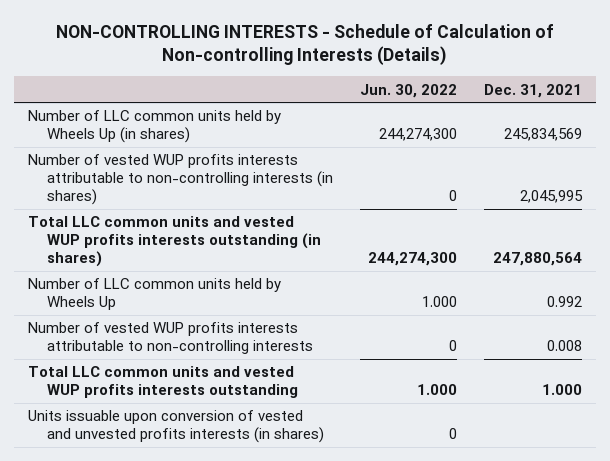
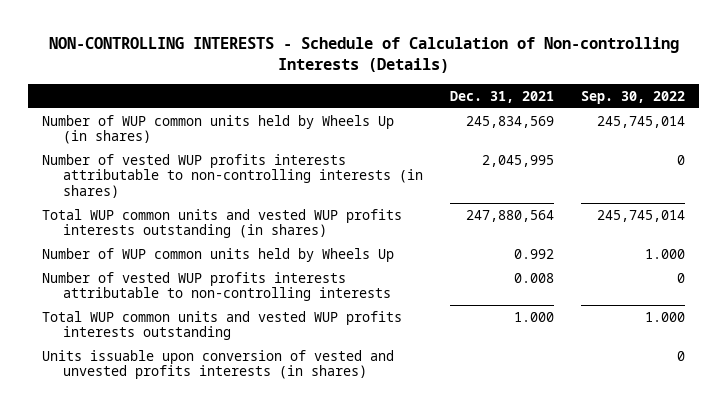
[359,83,457,98] Jun. 30, 2022 -> none
none -> [581,90,686,104] Sep. 30, 2022
[27,110,281,144] Number of LLC common units held by Wheels Up (in shares) -> [41,114,394,145] Number of WUP common units held by Wheels Up (in shares)
[27,216,321,267] Total LLC common units and vested WUP profits interests outstanding (in shares) -> [41,208,402,239] Total WUP common units and vested WUP profits interests outstanding (in shares)
[27,278,281,311] Number of LLC common units held by Wheels Up -> [41,247,394,262] Number of WUP common units held by Wheels Up
[27,366,298,399] Total LLC common units and vested WUP profits interests outstanding -> [41,310,402,341] Total WUP common units and vested WUP profits interests outstanding

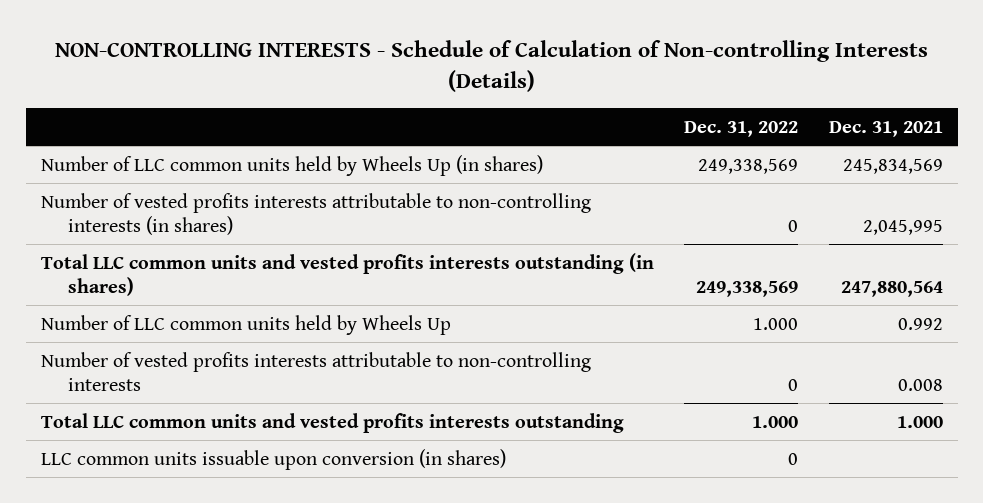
[581,90,686,104] Sep. 30, 2022 -> none
none -> [684,120,799,137] Dec. 31, 2022
[41,349,394,380] Units issuable upon conversion of vested and unvested profits interests (in shares) -> none
[41,114,394,145] Number of WUP common units held by Wheels Up (in shares) -> [40,154,543,176] Number of LLC common units held by Wheels Up (in shares)
[41,153,424,199] Number of vested WUP profits interests attributable to non-controlling interests (in shares) -> [40,192,591,235] Number of vested profits interests attributable to non-controlling interests (in shares)
[41,208,402,239] Total WUP common units and vested WUP profits interests outstanding (in shares) -> [40,252,654,296] Total LLC common units and vested profits interests outstanding (in shares)
[41,247,394,262] Number of WUP common units held by Wheels Up -> [40,314,451,335] Number of LLC common units held by Wheels Up
[41,271,392,302] Number of vested WUP profits interests attributable to non-controlling interests -> [40,351,591,391] Number of vested profits interests attributable to non-controlling interests
[41,310,402,341] Total WUP common units and vested WUP profits interests outstanding -> [40,412,624,433] Total LLC common units and vested profits interests outstanding
none -> [40,448,506,470] LLC common units issuable upon conversion (in shares)

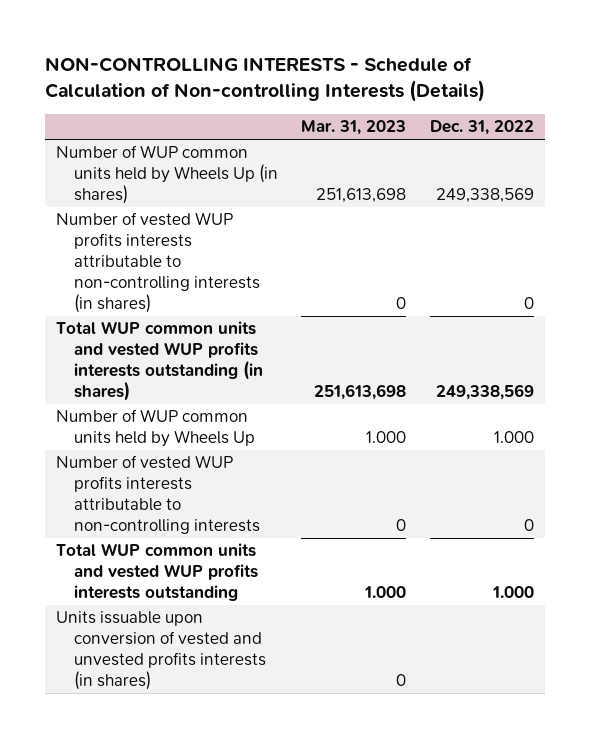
[828,120,943,137] Dec. 31, 2021 -> none
none -> [301,120,407,136] Mar. 31, 2023
[40,448,506,470] LLC common units issuable upon conversion (in shares) -> none
[40,154,543,176] Number of LLC common units held by Wheels Up (in shares) -> [56,145,279,205] Number of WUP common units held by Wheels Up (in shares)
[40,192,591,235] Number of vested profits interests attributable to non-controlling interests (in shares) -> [56,212,261,313] Number of vested WUP profits interests attributable to non-controlling interests (in shares)
[40,252,654,296] Total LLC common units and vested profits interests outstanding (in shares) -> [56,321,264,402] Total WUP common units and vested WUP profits interests outstanding (in shares)
[40,314,451,335] Number of LLC common units held by Wheels Up -> [56,409,256,448] Number of WUP common units held by Wheels Up
[40,351,591,391] Number of vested profits interests attributable to non-controlling interests -> [56,455,261,535] Number of vested WUP profits interests attributable to non-controlling interests
[40,412,624,433] Total LLC common units and vested profits interests outstanding -> [56,543,259,602] Total WUP common units and vested WUP profits interests outstanding
none -> [56,611,267,691] Units issuable upon conversion of vested and unvested profits interests (in shares)

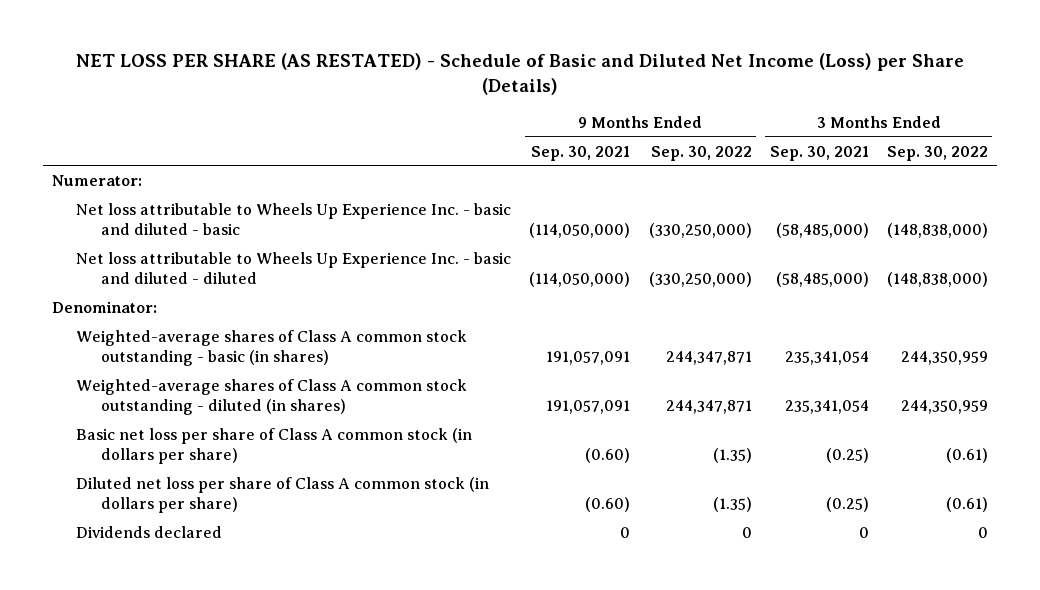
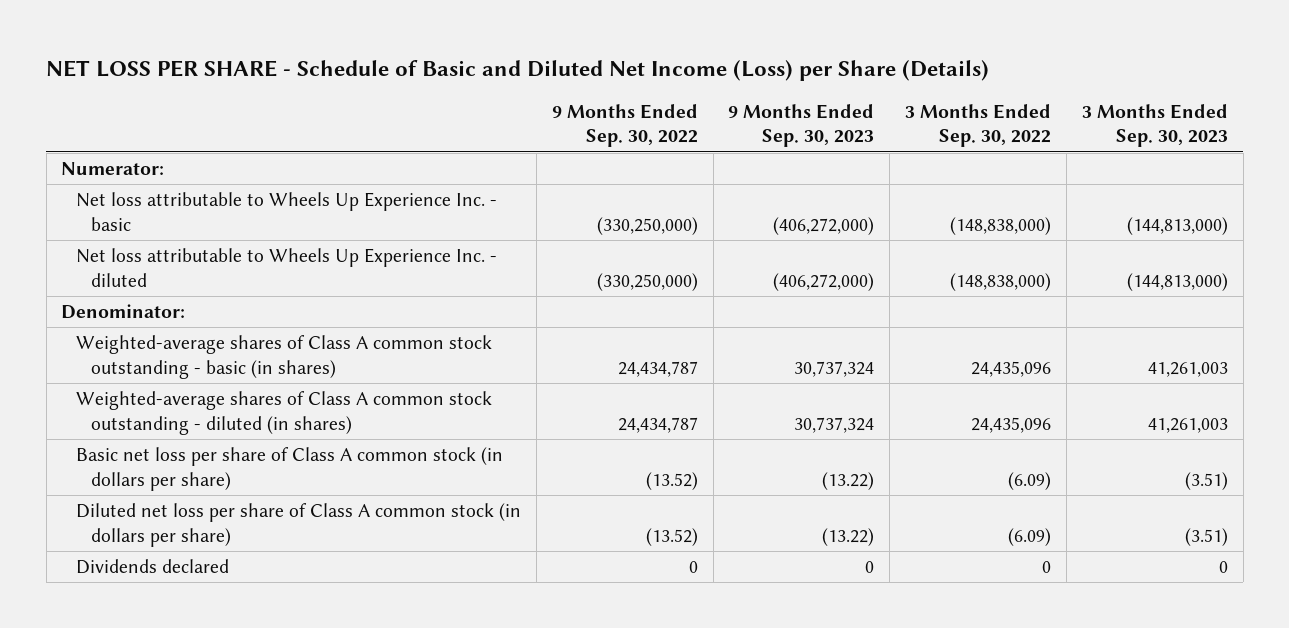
[75,53,964,96] NET LOSS PER SHARE (AS RESTATED) - Schedule of Basic and Diluted Net Income (Loss) per Share (Details) -> [46,60,990,82] NET LOSS PER SHARE - Schedule of Basic and Diluted Net Income (Loss) per Share (Details)
[531,145,631,161] Sep. 30, 2021 -> none
[769,145,869,161] Sep. 30, 2021 -> none
none -> [728,103,875,148] 9 Months Ended Sep. 30, 2023
none -> [1081,103,1228,148] 3 Months Ended Sep. 30, 2023
[76,202,512,236] Net loss attributable to Wheels Up Experience Inc. - basic and diluted - basic -> [76,191,498,231] Net loss attributable to Wheels Up Experience Inc. - basic
[76,251,512,285] Net loss attributable to Wheels Up Experience Inc. - basic and diluted - diluted -> [76,247,498,287] Net loss attributable to Wheels Up Experience Inc. - diluted
[665,351,752,366] 244,347,871 -> [617,360,698,377] 24,434,787
[900,351,988,366] 244,350,959 -> [971,360,1052,377] 24,435,096
[665,400,752,415] 244,347,871 -> [617,416,698,433] 24,434,787
[900,400,988,415] 244,350,959 -> [971,416,1052,433] 24,435,096
[712,448,752,464] (1.35) -> [645,471,698,490] (13.52)
[945,448,988,464] (0.61) -> [1008,471,1052,490] (6.09)
[712,497,752,513] (1.35) -> [645,527,698,546] (13.52)
[945,497,988,513] (0.61) -> [1008,527,1052,546] (6.09)

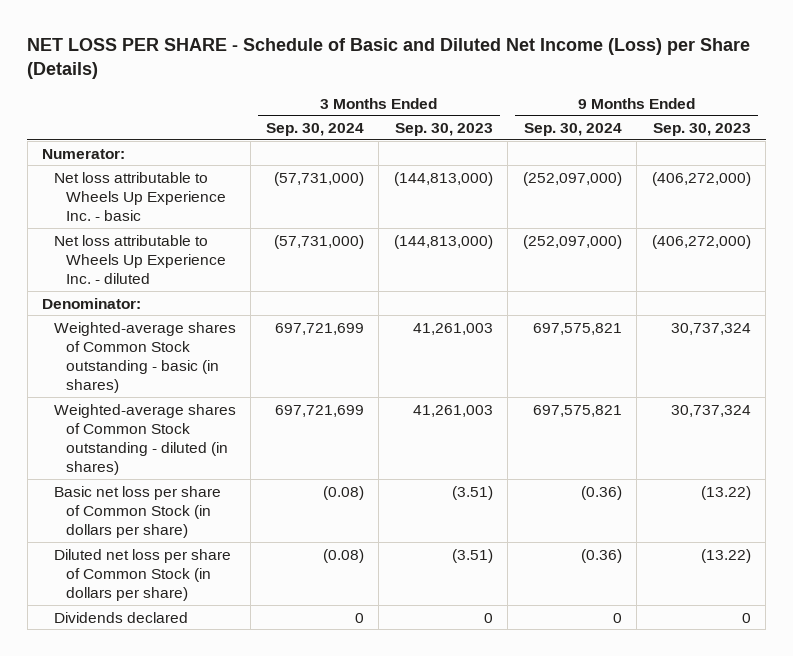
[551,103,698,148] 9 Months Ended Sep. 30, 2022 -> none
[905,103,1052,148] 3 Months Ended Sep. 30, 2022 -> none
none -> [265,122,364,136] Sep. 30, 2024
none -> [523,122,622,136] Sep. 30, 2024
[76,334,493,379] Weighted-average shares of Class A common stock outstanding - basic (in shares) -> [54,321,237,393] Weighted-average shares of Common Stock outstanding - basic (in shares)
[76,390,493,435] Weighted-average shares of Class A common stock outstanding - diluted (in shares) -> [54,403,237,475] Weighted-average shares of Common Stock outstanding - diluted (in shares)
[76,446,504,491] Basic net loss per share of Class A common stock (in dollars per share) -> [54,485,222,538] Basic net loss per share of Common Stock (in dollars per share)
[76,502,522,547] Diluted net loss per share of Class A common stock (in dollars per share) -> [54,548,232,601] Diluted net loss per share of Common Stock (in dollars per share)

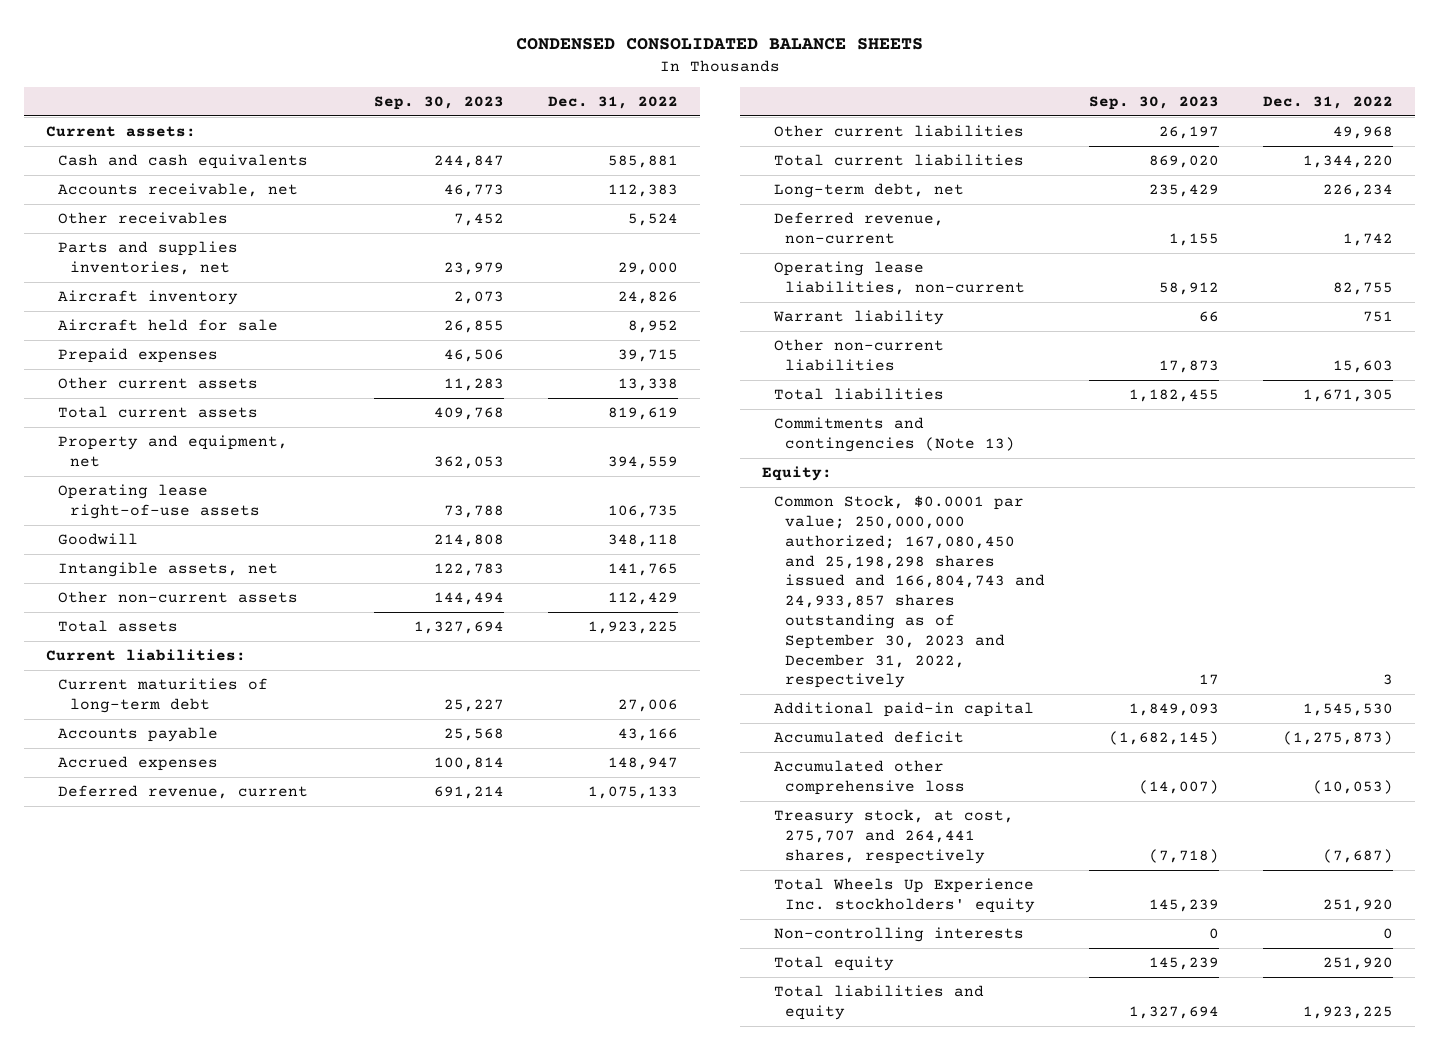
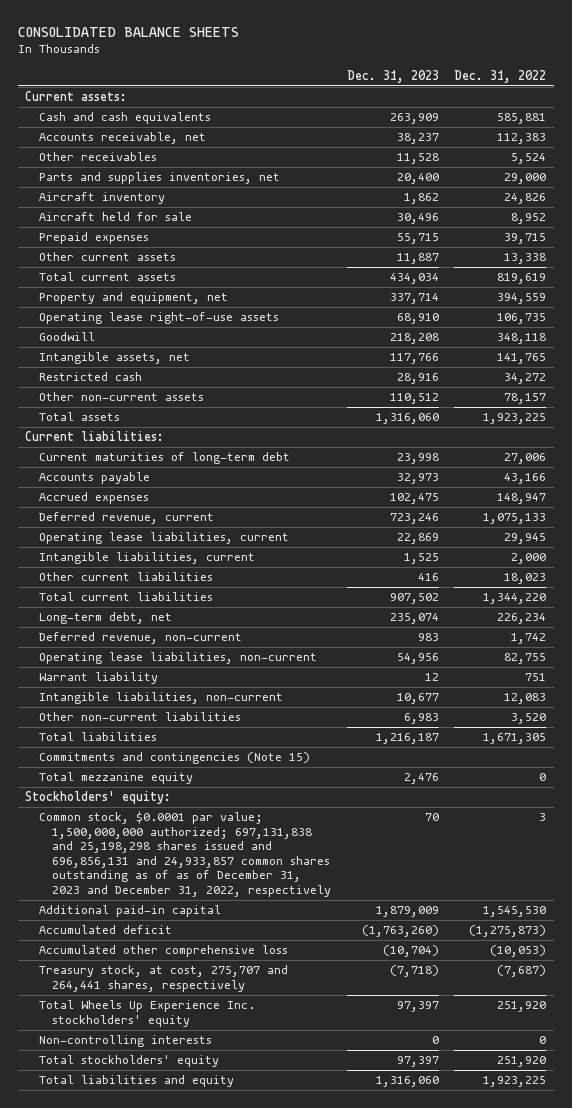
[515,38,923,51] CONDENSED CONSOLIDATED BALANCE SHEETS -> [17,26,239,37] CONSOLIDATED BALANCE SHEETS
[373,96,504,111] Sep. 30, 2023 -> none
none -> [346,70,439,84] Dec. 31, 2023
none -> [38,372,142,382] Restricted cash
[607,592,678,606] 112,429 -> [504,393,547,405] 78,157
none -> [38,532,289,545] Operating lease liabilities, current
none -> [38,552,255,565] Intangible liabilities, current
[1333,126,1394,140] 49,968 -> [504,573,547,585] 18,023
none -> [38,692,283,705] Intangible liabilities, non-current
[1333,359,1394,373] 15,603 -> [511,713,547,725] 3,520
[773,417,1016,452] Commitments and contingencies (Note 13) -> [38,752,310,765] Commitments and contingencies (Note 15)
none -> [38,772,193,785] Total mezzanine equity
[761,466,832,482] Equity: -> [25,791,172,805] Stockholders' equity:
[773,495,1046,689] Common Stock, $0.0001 par value; 250,000,000 authorized; 167,080,450 and 25,198,298 shares issued and 166,804,743 and 24,933,857 shares outstanding as of September 30, 2023 and December 31, 2022, respectively -> [38,811,332,897] Common stock, $0.0001 par value; 1,500,000,000 authorized; 697,131,838 and 25,198,298 shares issued and 696,856,131 and 24,933,857 common shares outstanding as of as of December 31, 2023 and December 31, 2022, respectively
[773,956,894,972] Total equity -> [38,1055,219,1068] Total stockholders' equity

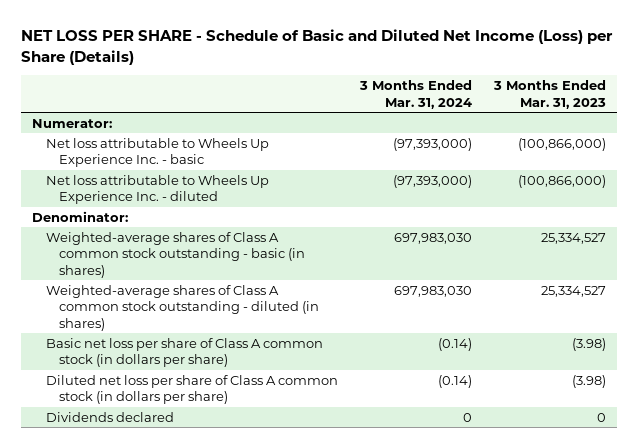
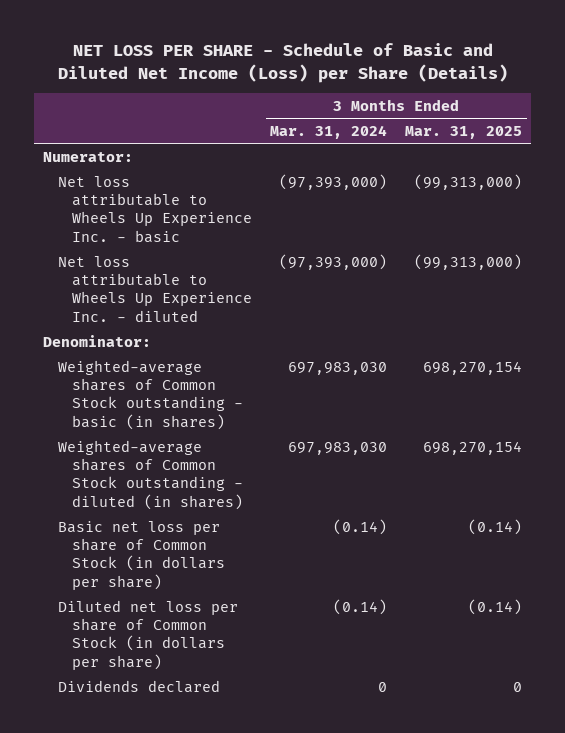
[493,80,607,109] 3 Months Ended Mar. 31, 2023 -> none
none -> [405,125,523,139] Mar. 31, 2025
[45,231,306,278] Weighted-average shares of Class A common stock outstanding - basic (in shares) -> [57,359,244,430] Weighted-average shares of Common Stock outstanding - basic (in shares)
[45,284,320,331] Weighted-average shares of Class A common stock outstanding - diluted (in shares) -> [57,439,244,510] Weighted-average shares of Common Stock outstanding - diluted (in shares)
[45,337,323,368] Basic net loss per share of Class A common stock (in dollars per share) -> [57,520,226,590] Basic net loss per share of Common Stock (in dollars per share)
[45,374,338,405] Diluted net loss per share of Class A common stock (in dollars per share) -> [57,599,238,670] Diluted net loss per share of Common Stock (in dollars per share)

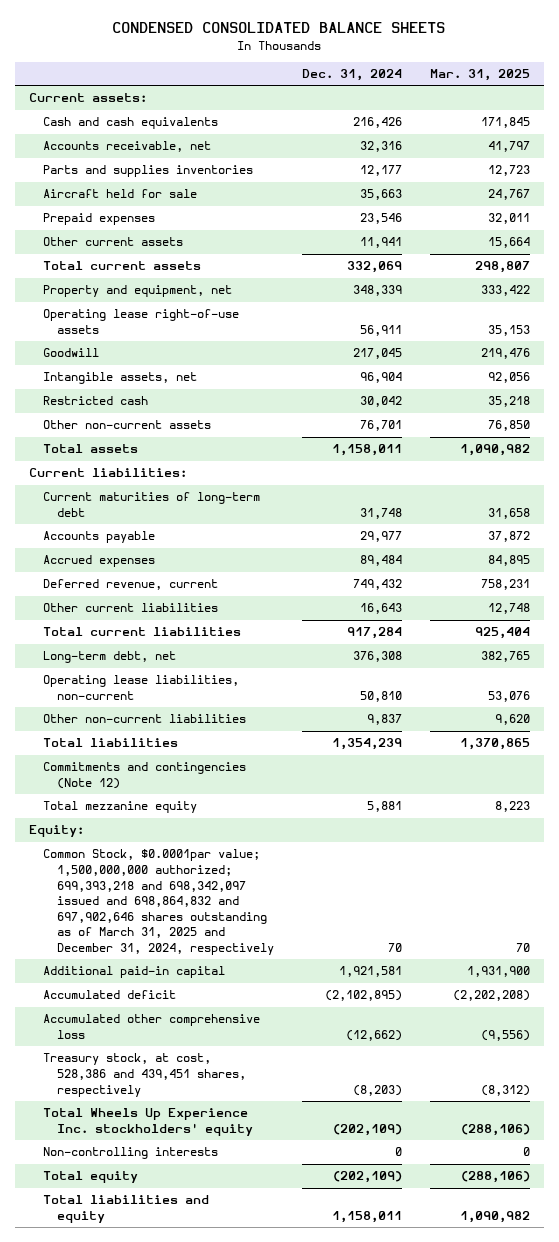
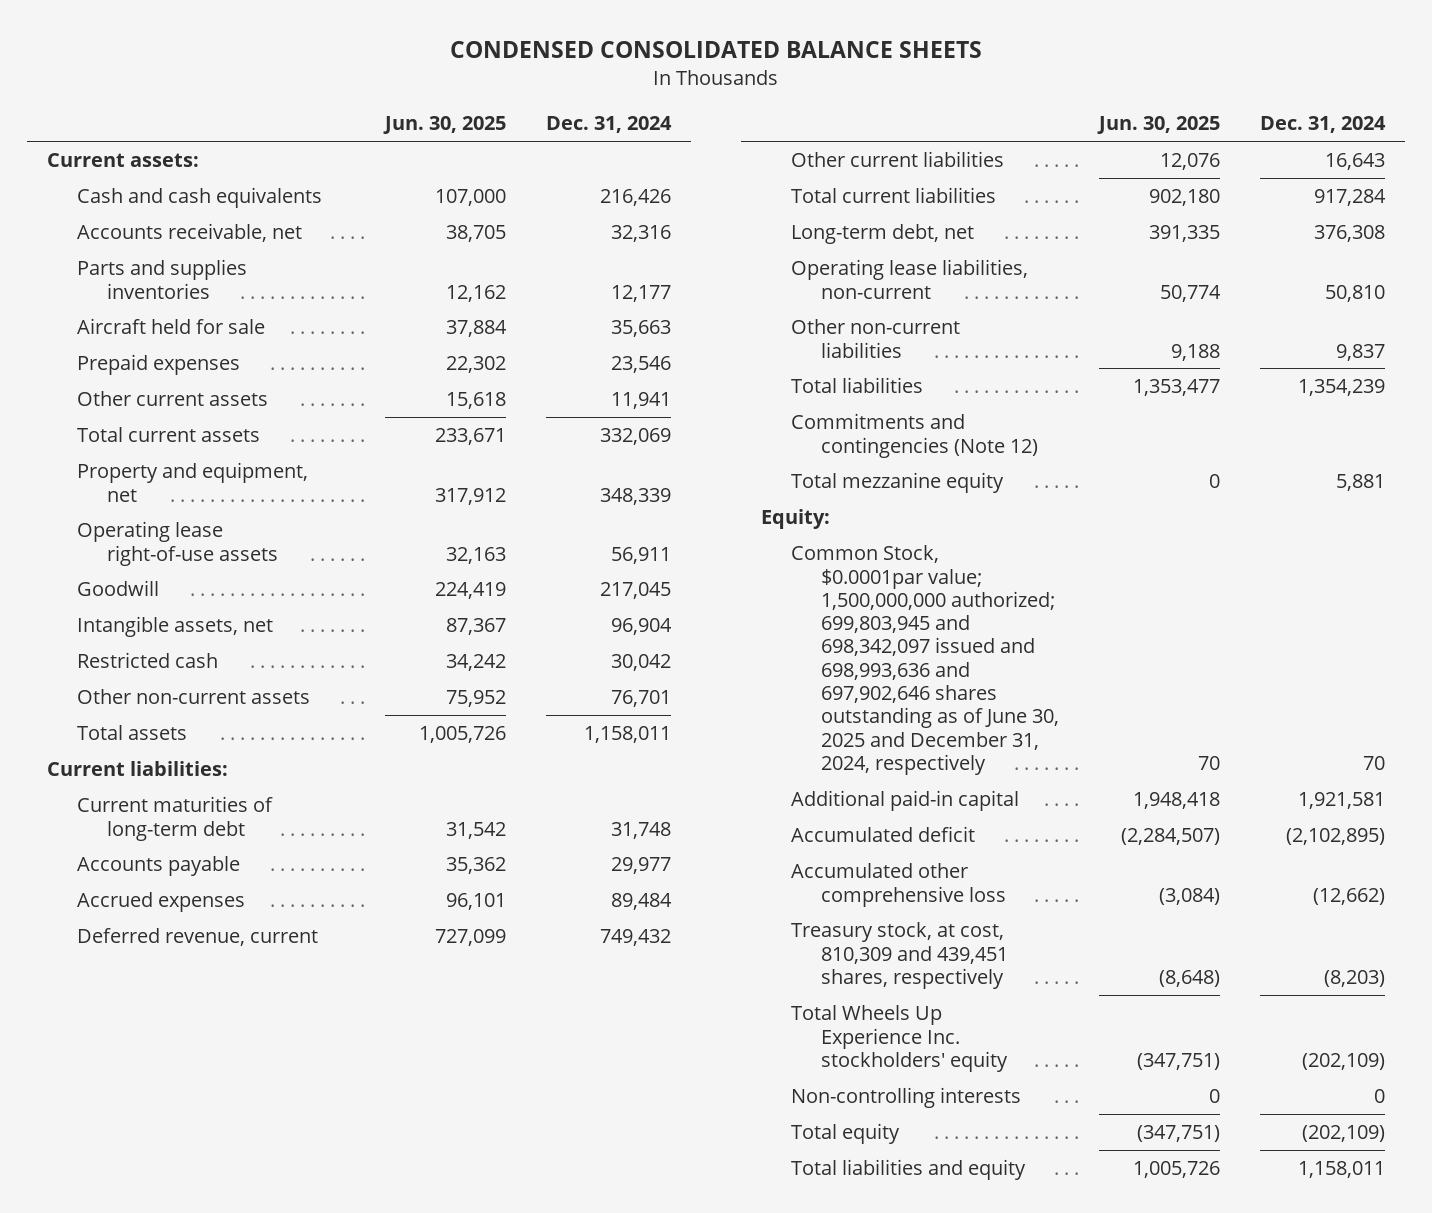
[429,69,530,82] Mar. 31, 2025 -> none
none -> [383,116,507,135] Jun. 30, 2025
[42,849,274,956] Common Stock, $0.0001par value; 1,500,000,000 authorized; 699,393,218 and 698,342,097 issued and 698,864,832 and 697,902,646 shares outstanding as of March 31, 2025 and December 31, 2024, respectively -> [791,545,1060,775] Common Stock, $0.0001par value; 1,500,000,000 authorized; 699,803,945 and 698,342,097 issued and 698,993,636 and 697,902,646 shares outstanding as of June 30, 2025 and December 31, 2024, respectively
[42,1053,246,1097] Treasury stock, at cost, 528,386 and 439,451 shares, respectively -> [791,922,1009,989] Treasury stock, at cost, 810,309 and 439,451 shares, respectively

